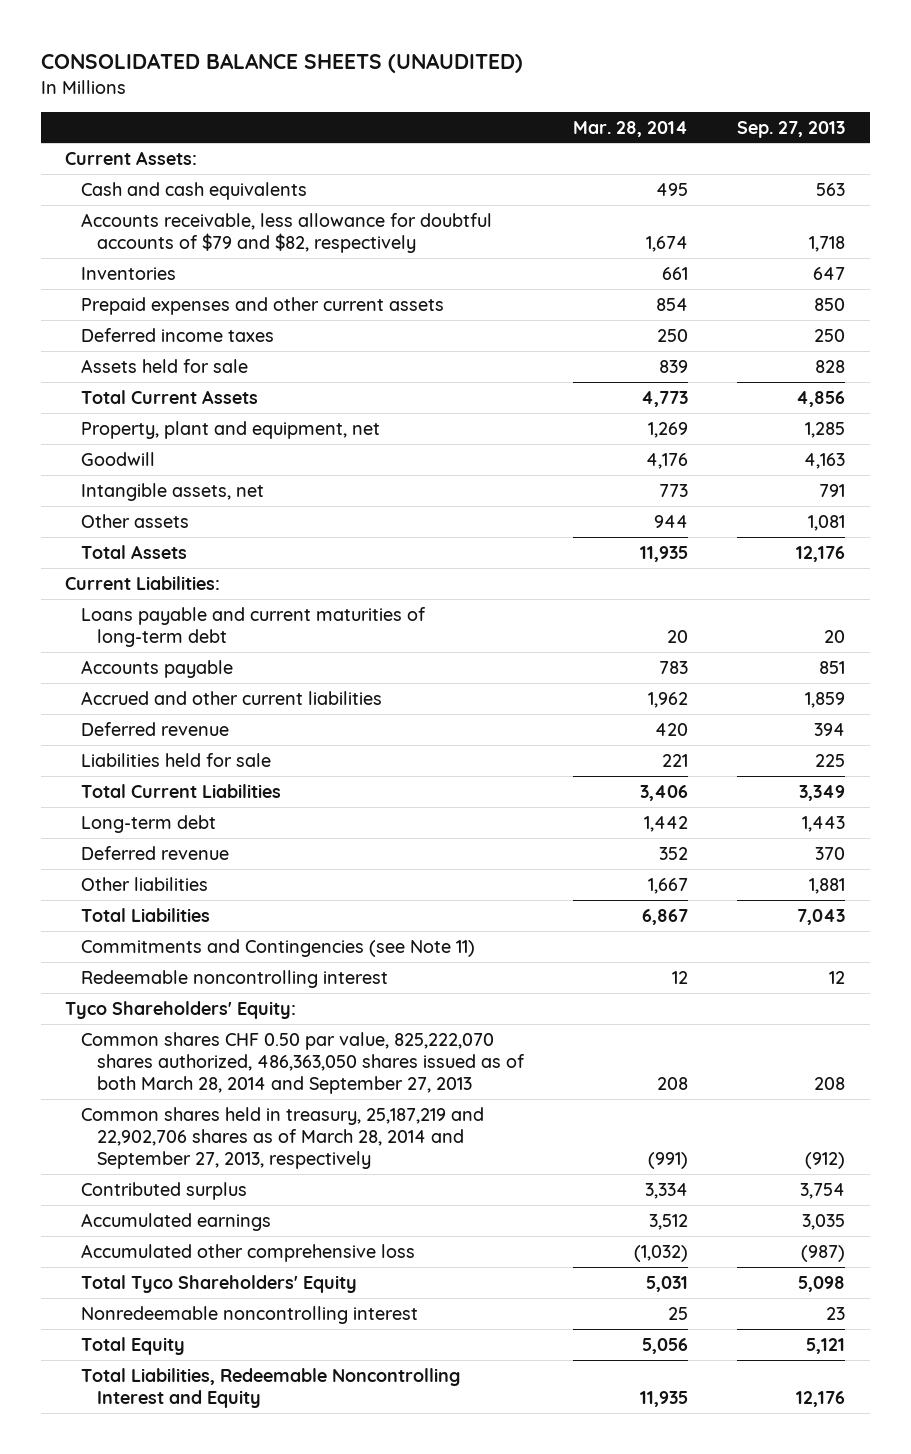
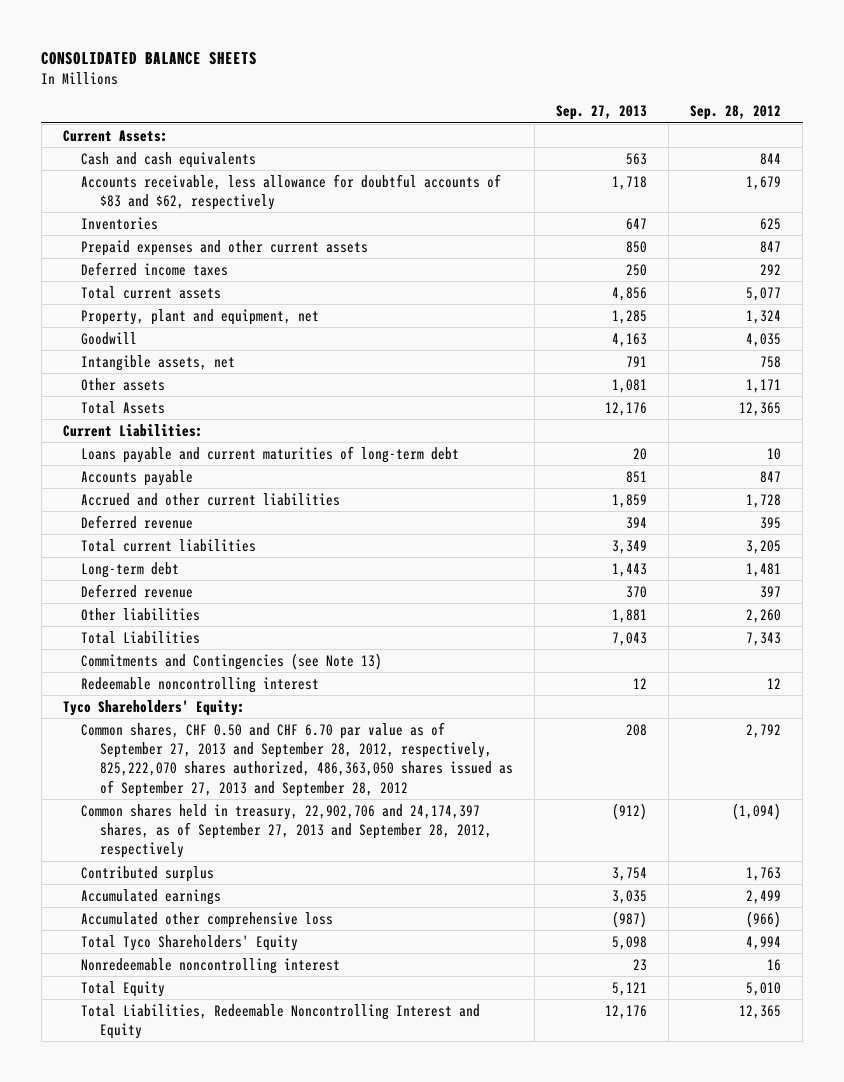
[40,53,523,74] CONSOLIDATED BALANCE SHEETS (UNAUDITED) -> [41,52,258,66] CONSOLIDATED BALANCE SHEETS
[573,120,689,137] Mar. 28, 2014 -> none
none -> [689,105,781,121] Sep. 28, 2012
[81,212,493,253] Accounts receivable, less allowance for doubtful accounts of $79 and $82, respectively -> [81,173,502,211] Accounts receivable, less allowance for doubtful accounts of $83 and $62, respectively
[81,358,249,373] Assets held for sale -> none
[81,389,259,404] Total Current Assets -> [81,285,222,299] Total current assets
[81,752,272,767] Liabilities held for sale -> none
[81,783,282,798] Total Current Liabilities -> [81,538,257,552] Total current liabilities
[81,938,476,957] Commitments and Contingencies (see Note 11) -> [81,652,383,670] Commitments and Contingencies (see Note 13)
[81,1031,526,1095] Common shares CHF 0.50 par value, 825,222,070 shares authorized, 486,363,050 shares issued as of both March 28, 2014 and September 27, 2013 -> [81,721,513,797] Common shares, CHF 0.50 and CHF 6.70 par value as of September 27, 2013 and September 28, 2012, respectively, 825,222,070 shares authorized, 486,363,050 shares issued as of September 27, 2013 and September 28, 2012
[81,1106,485,1170] Common shares held in treasury, 25,187,219 and 22,902,706 shares as of March 28, 2014 and September 27, 2013, respectively -> [81,803,492,859] Common shares held in treasury, 22,902,706 and 24,174,397 shares, as of September 27, 2013 and September 28, 2012, respectively

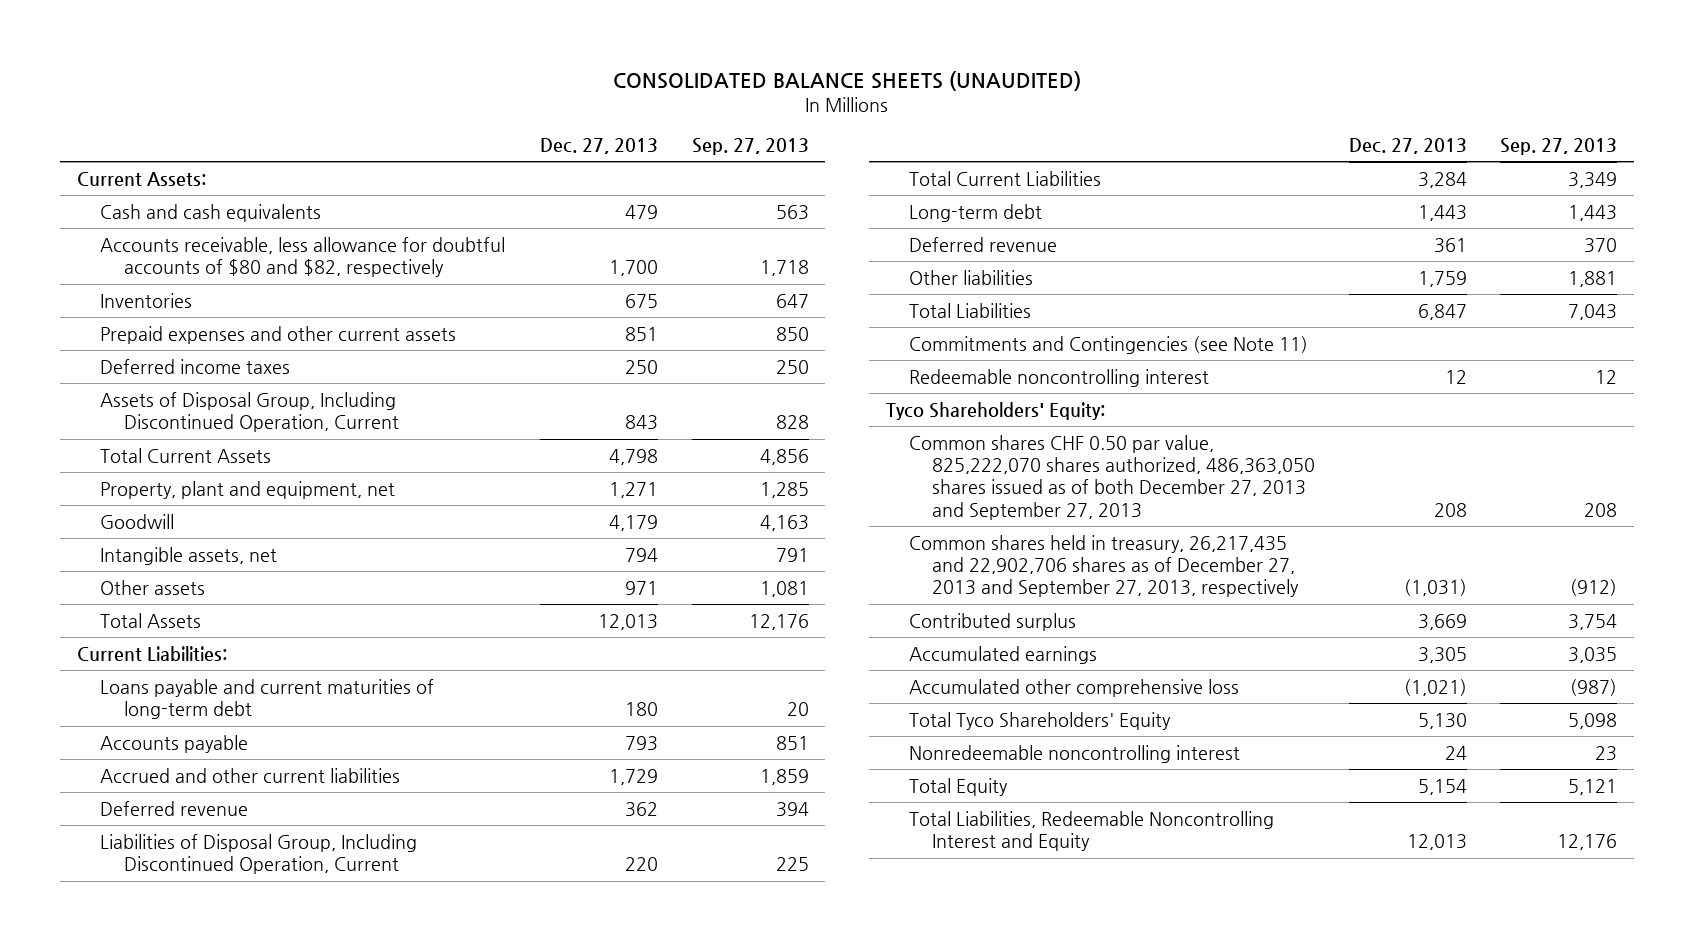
[41,52,258,66] CONSOLIDATED BALANCE SHEETS -> [613,71,1082,92] CONSOLIDATED BALANCE SHEETS (UNAUDITED)
[689,105,781,121] Sep. 28, 2012 -> none
none -> [540,137,659,154] Dec. 27, 2013
[81,173,502,211] Accounts receivable, less allowance for doubtful accounts of $83 and $62, respectively -> [100,236,506,278] Accounts receivable, less allowance for doubtful accounts of $80 and $82, respectively
none -> [100,391,399,433] Assets of Disposal Group, Including Discontinued Operation, Current
[81,285,222,299] Total current assets -> [100,447,272,463] Total Current Assets
none -> [100,833,418,875] Liabilities of Disposal Group, Including Discontinued Operation, Current
[81,538,257,552] Total current liabilities -> [909,170,1102,186] Total Current Liabilities
[81,652,383,670] Commitments and Contingencies (see Note 13) -> [909,335,1309,354] Commitments and Contingencies (see Note 11)
[81,721,513,797] Common shares, CHF 0.50 and CHF 6.70 par value as of September 27, 2013 and September 28, 2012, respectively, 825,222,070 shares authorized, 486,363,050 shares issued as of September 27, 2013 and September 28, 2012 -> [909,434,1316,520] Common shares CHF 0.50 par value, 825,222,070 shares authorized, 486,363,050 shares issued as of both December 27, 2013 and September 27, 2013
[81,803,492,859] Common shares held in treasury, 22,902,706 and 24,174,397 shares, as of September 27, 2013 and September 28, 2012, respectively -> [909,534,1300,598] Common shares held in treasury, 26,217,435 and 22,902,706 shares as of December 27, 2013 and September 27, 2013, respectively

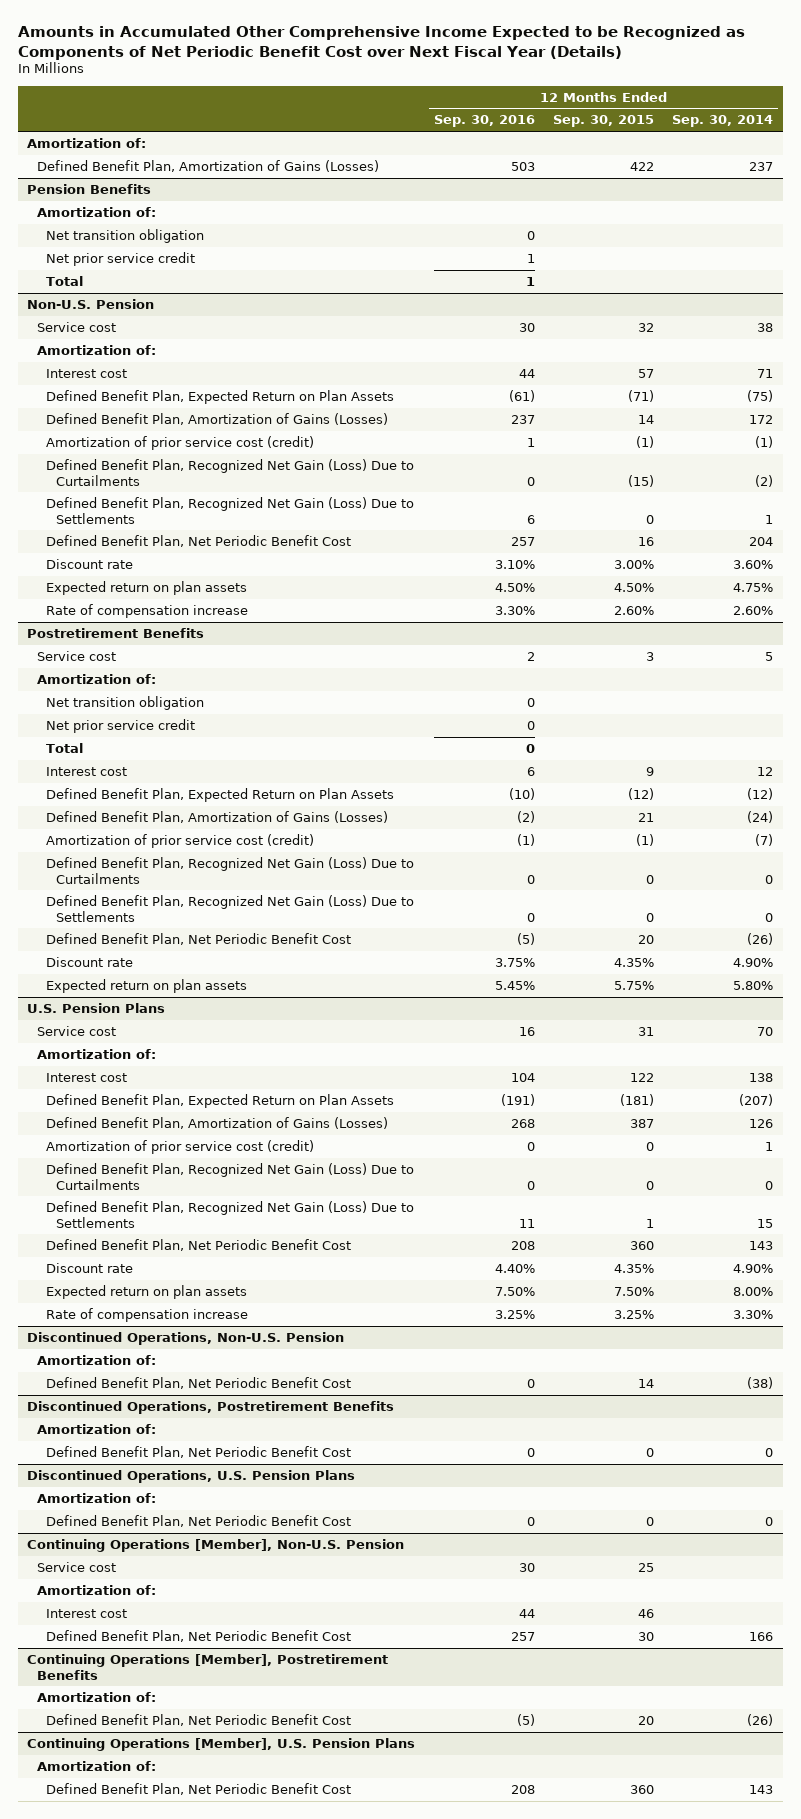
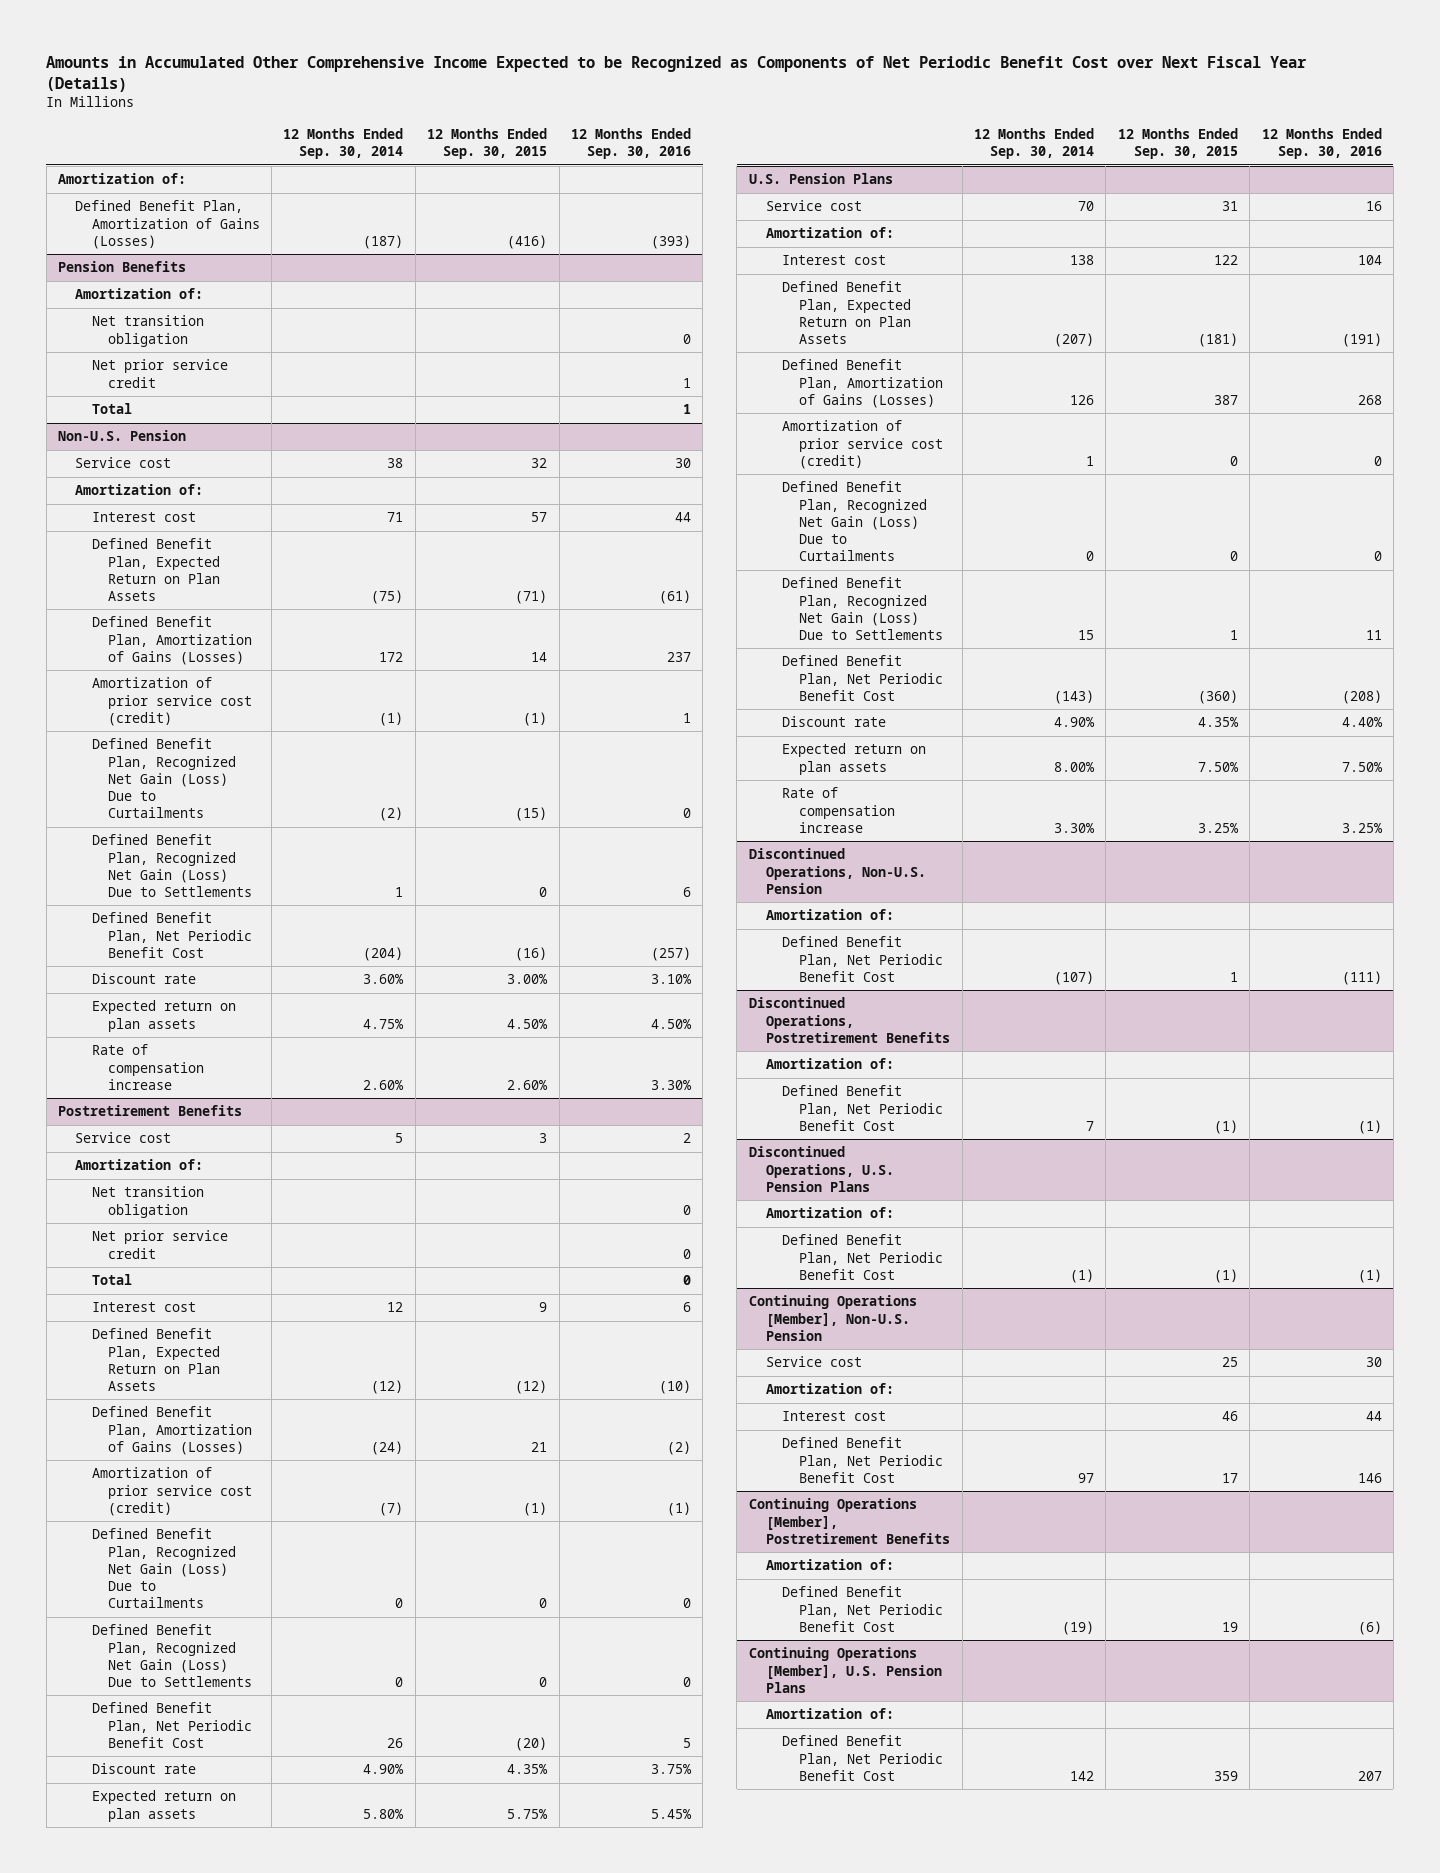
[510,161,535,171] 503 -> [650,234,691,249] (393)
[630,161,655,171] 422 -> [507,234,548,249] (416)
[749,161,774,171] 237 -> [363,234,404,249] (187)
[510,536,535,546] 257 -> [650,946,691,961] (257)
[638,536,655,546] 16 -> [515,946,548,961] (16)
[749,536,774,546] 204 -> [363,946,404,961] (204)
[516,932,535,945] (5) -> [682,1737,691,1748] 5
[638,934,655,944] 20 -> [515,1736,548,1751] (20)
[747,932,774,945] (26) -> [387,1737,404,1748] 26
[510,1240,535,1250] 208 -> [1341,689,1382,704] (208)
[630,1240,655,1250] 360 -> [1197,689,1238,704] (360)
[749,1240,774,1250] 143 -> [1054,689,1095,704] (143)
[526,1378,535,1388] 0 -> [1341,970,1382,985] (111)
[638,1378,655,1388] 14 -> [1229,971,1238,982] 1
[747,1376,774,1389] (38) -> [1054,970,1095,985] (107)
[526,1447,535,1457] 0 -> [1357,1119,1382,1134] (1)
[646,1447,655,1457] 0 -> [1213,1119,1238,1134] (1)
[765,1447,774,1457] 0 -> [1086,1120,1095,1131] 7
[526,1516,535,1526] 0 -> [1357,1268,1382,1283] (1)
[646,1516,655,1526] 0 -> [1213,1268,1238,1283] (1)
[765,1516,774,1526] 0 -> [1070,1268,1095,1283] (1)
[510,1631,535,1641] 257 -> [1357,1472,1382,1483] 146
[638,1631,655,1641] 30 -> [1221,1472,1238,1483] 17
[749,1631,774,1641] 166 -> [1078,1472,1095,1483] 97
[516,1713,535,1726] (5) -> [1357,1620,1382,1635] (6)
[638,1715,655,1725] 20 -> [1221,1621,1238,1632] 19
[747,1713,774,1726] (26) -> [1062,1620,1095,1635] (19)
[510,1784,535,1794] 208 -> [1357,1770,1382,1781] 207
[630,1784,655,1794] 360 -> [1213,1770,1238,1781] 359
[749,1784,774,1794] 143 -> [1070,1770,1095,1781] 142

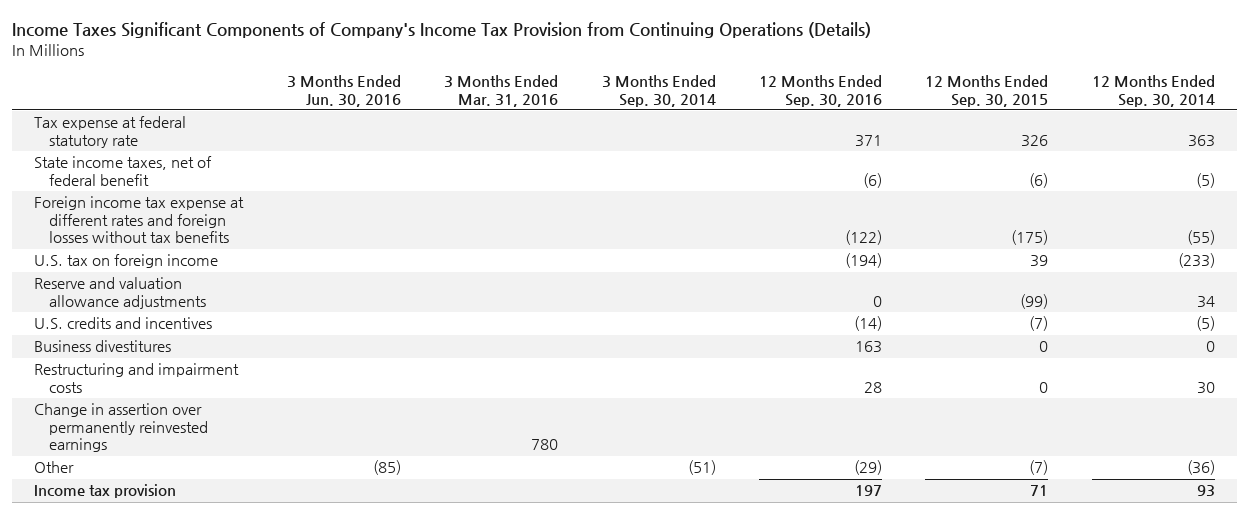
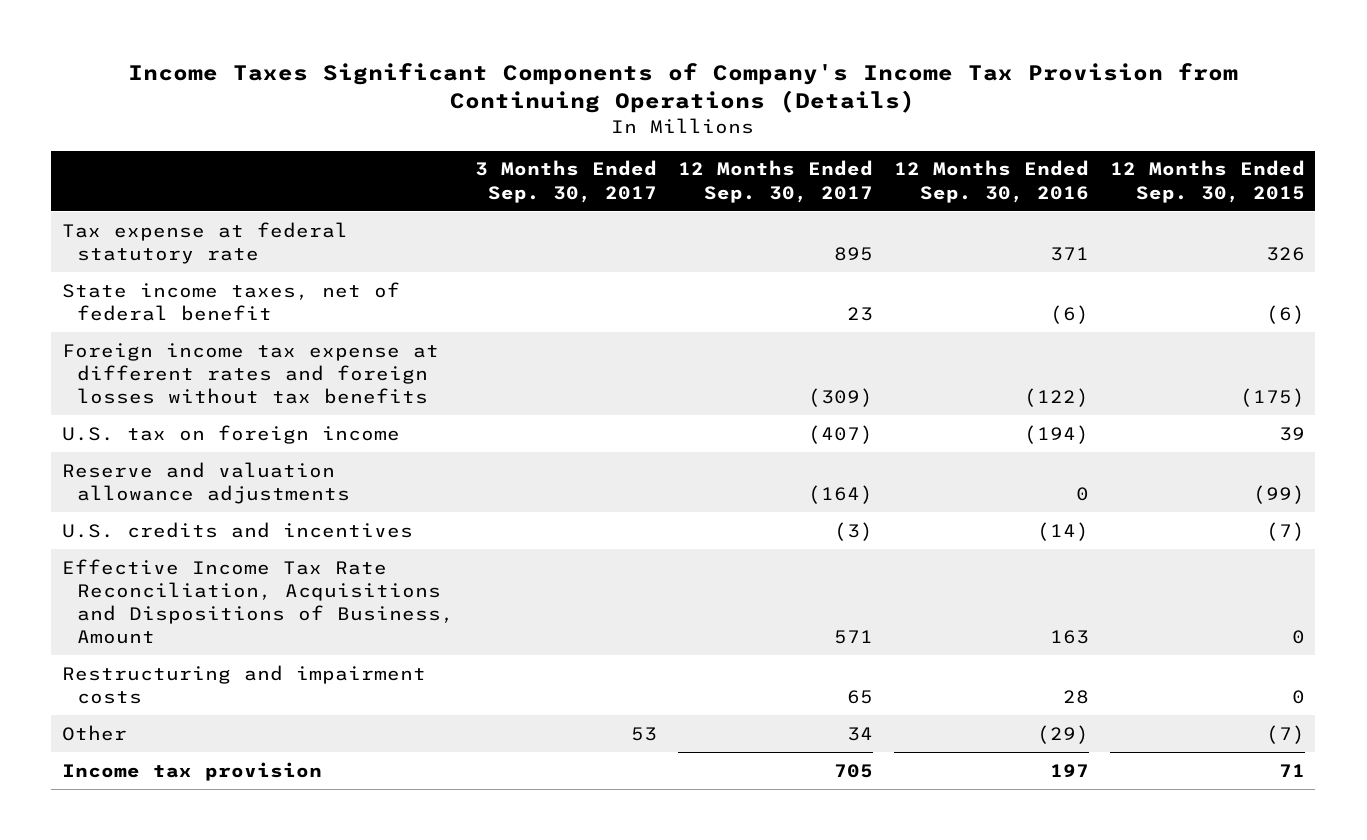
[286,75,401,107] 3 Months Ended Jun. 30, 2016 -> none
[444,75,559,107] 3 Months Ended Mar. 31, 2016 -> none
[601,75,716,107] 3 Months Ended Sep. 30, 2014 -> none
[1091,75,1215,107] 12 Months Ended Sep. 30, 2014 -> none
none -> [475,160,658,203] 3 Months Ended Sep. 30, 2017
none -> [678,160,874,203] 12 Months Ended Sep. 30, 2017
[34,340,172,353] Business divestitures -> [61,558,455,645] Effective Income Tax Rate Reconciliation, Acquisitions and Dispositions of Business, Amount
[34,403,208,453] Change in assertion over permanently reinvested earnings -> none

